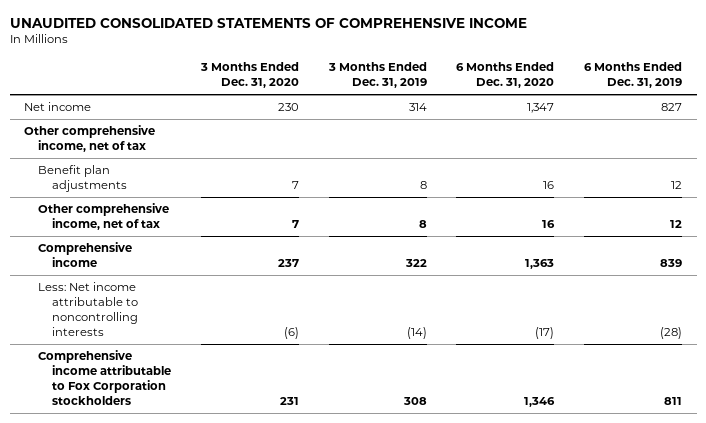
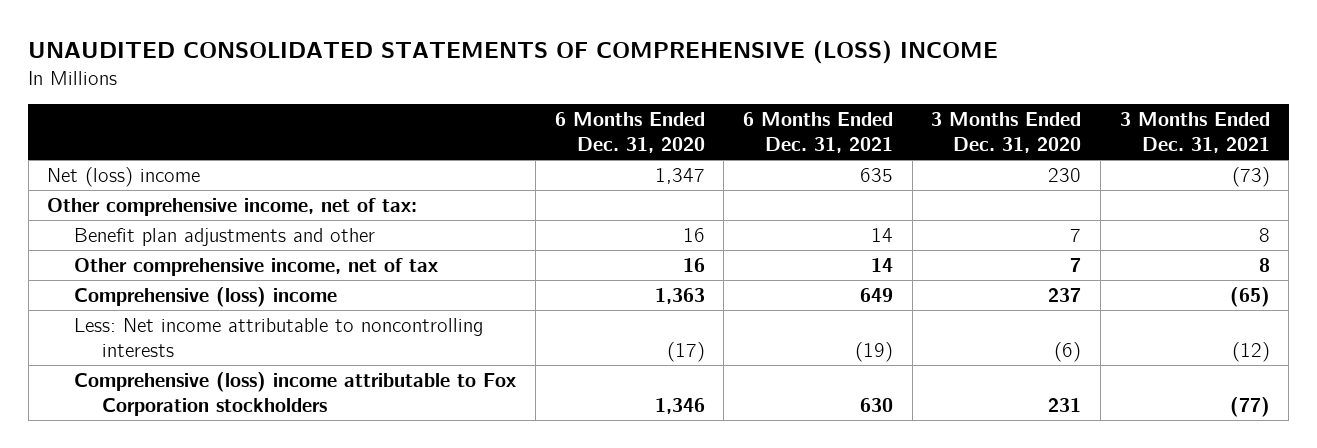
[9,17,527,28] UNAUDITED CONSOLIDATED STATEMENTS OF COMPREHENSIVE INCOME -> [28,40,999,65] UNAUDITED CONSOLIDATED STATEMENTS OF COMPREHENSIVE (LOSS) INCOME
[327,62,427,89] 3 Months Ended Dec. 31, 2019 -> none
[583,62,682,89] 6 Months Ended Dec. 31, 2019 -> none
none -> [743,111,894,153] 6 Months Ended Dec. 31, 2021
none -> [1119,111,1270,153] 3 Months Ended Dec. 31, 2021
[24,102,92,112] Net income -> [47,166,201,187] Net (loss) income
[24,125,156,152] Other comprehensive income, net of tax -> [47,197,418,216] Other comprehensive income, net of tax:
[38,165,128,192] Benefit plan adjustments -> [74,227,376,246] Benefit plan adjustments and other
[38,242,133,267] Comprehensive income -> [74,286,338,307] Comprehensive (loss) income
[38,350,172,405] Comprehensive income attributable to Fox Corporation stockholders -> [74,371,517,416] Comprehensive (loss) income attributable to Fox Corporation stockholders

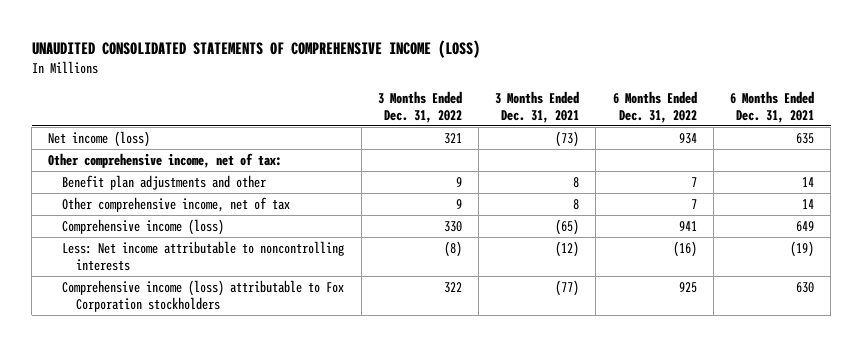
[28,40,999,65] UNAUDITED CONSOLIDATED STATEMENTS OF COMPREHENSIVE (LOSS) INCOME -> [31,39,480,58] UNAUDITED CONSOLIDATED STATEMENTS OF COMPREHENSIVE INCOME (LOSS)
[554,111,705,153] 6 Months Ended Dec. 31, 2020 -> none
[931,111,1082,153] 3 Months Ended Dec. 31, 2020 -> none
none -> [377,90,462,123] 3 Months Ended Dec. 31, 2022
none -> [612,90,697,123] 6 Months Ended Dec. 31, 2022
[47,166,201,187] Net (loss) income -> [48,130,151,147] Net income (loss)
[74,286,338,307] Comprehensive (loss) income -> [62,218,225,235] Comprehensive income (loss)
[74,371,517,416] Comprehensive (loss) income attributable to Fox Corporation stockholders -> [62,279,345,312] Comprehensive income (loss) attributable to Fox Corporation stockholders

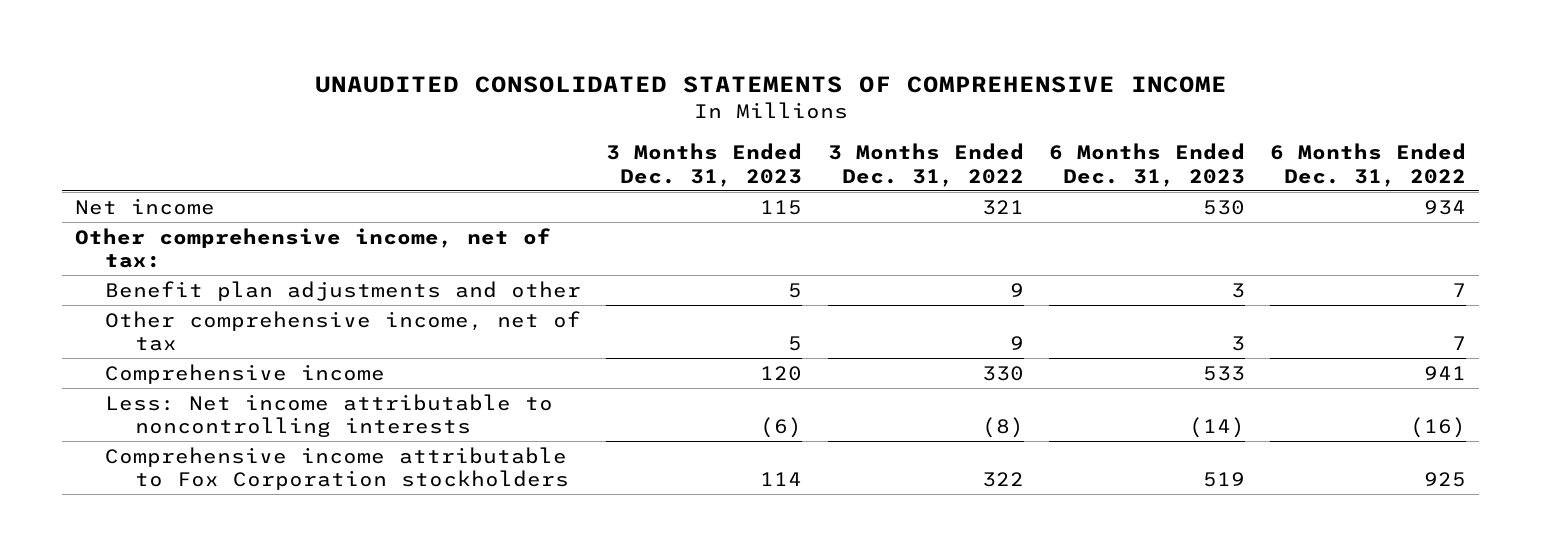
[31,39,480,58] UNAUDITED CONSOLIDATED STATEMENTS OF COMPREHENSIVE INCOME (LOSS) -> [314,75,1227,93] UNAUDITED CONSOLIDATED STATEMENTS OF COMPREHENSIVE INCOME
[495,90,580,123] 3 Months Ended Dec. 31, 2021 -> none
[730,90,815,123] 6 Months Ended Dec. 31, 2021 -> none
none -> [606,142,803,187] 3 Months Ended Dec. 31, 2023
none -> [1049,142,1246,187] 6 Months Ended Dec. 31, 2023
[48,130,151,147] Net income (loss) -> [74,197,215,215] Net income
[62,218,225,235] Comprehensive income (loss) -> [104,363,385,384] Comprehensive income
[62,279,345,312] Comprehensive income (loss) attributable to Fox Corporation stockholders -> [104,446,570,491] Comprehensive income attributable to Fox Corporation stockholders

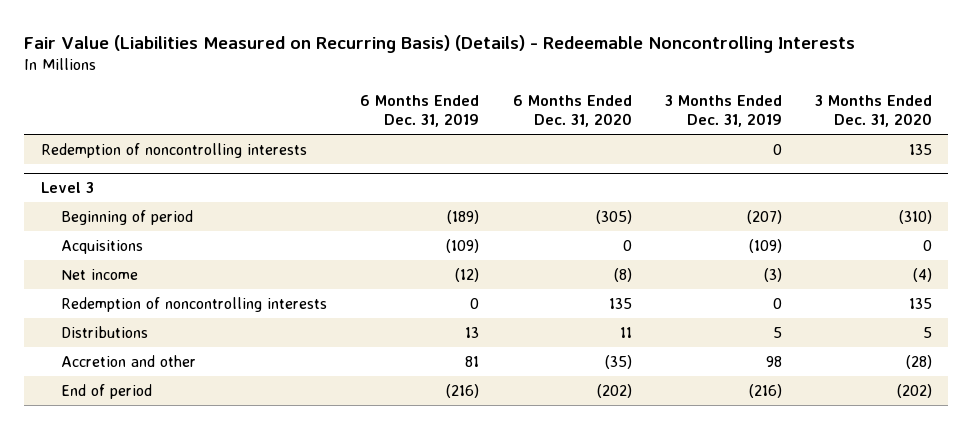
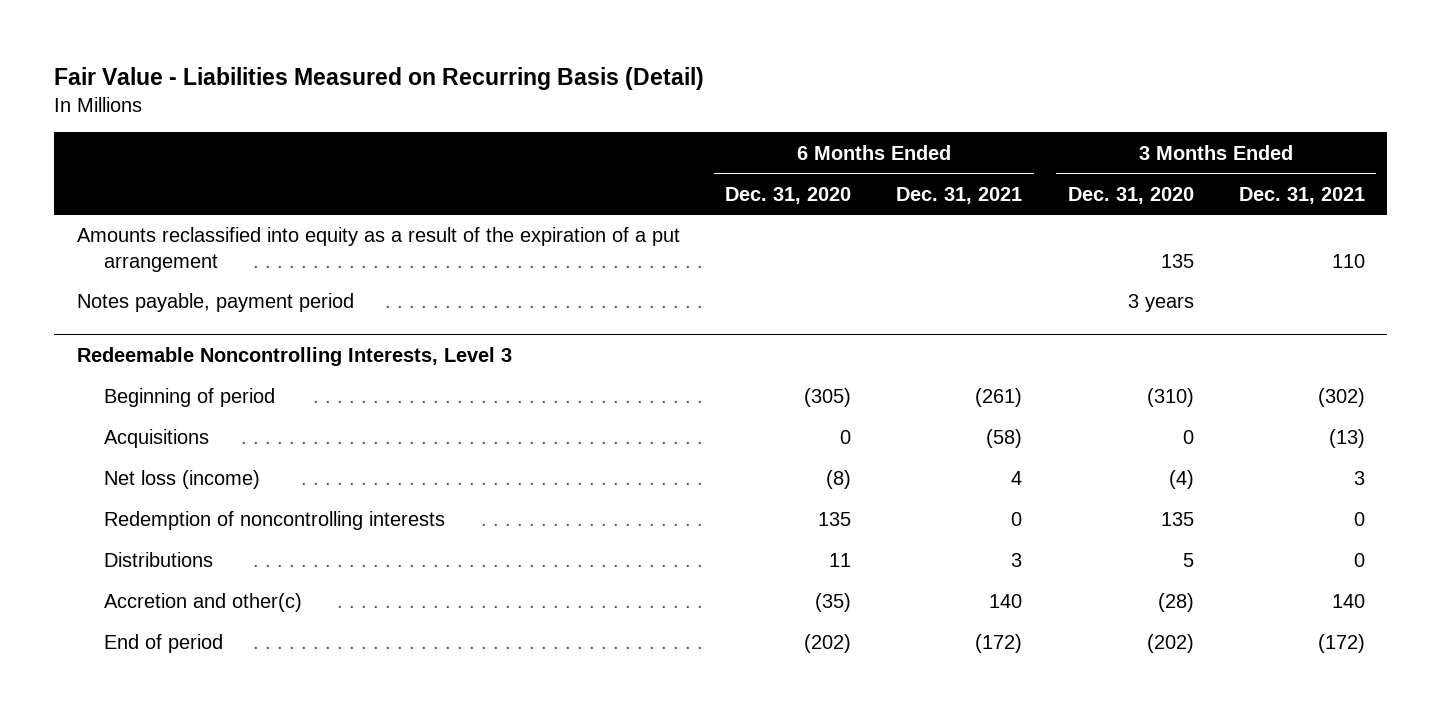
[24,34,856,53] Fair Value (Liabilities Measured on Recurring Basis) (Details) - Redeemable Noncontrolling Interests -> [54,67,705,91] Fair Value - Liabilities Measured on Recurring Basis (Detail)
[360,95,480,128] 6 Months Ended Dec. 31, 2019 -> none
[664,95,782,128] 3 Months Ended Dec. 31, 2019 -> none
none -> [896,186,1023,204] Dec. 31, 2021
none -> [1238,186,1365,204] Dec. 31, 2021
[40,182,94,194] Level 3 -> none
[40,142,307,158] Redemption of noncontrolling interests -> [76,227,680,272] Amounts reclassified into equity as a result of the expiration of a put arrangement
none -> [76,293,354,313] Notes payable, payment period
none -> [76,347,512,367] Redeemable Noncontrolling Interests, Level 3
[61,268,139,280] Net income -> [104,470,261,490] Net loss (income)
[61,354,197,367] Accretion and other -> [104,593,303,613] Accretion and other(c)

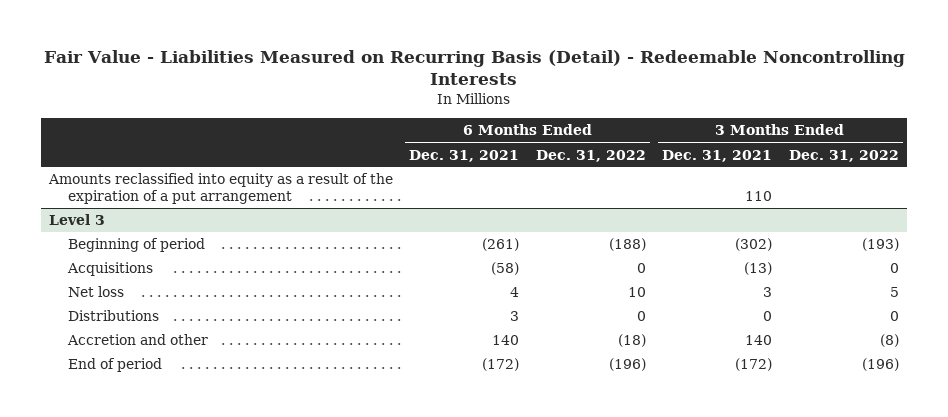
[54,67,705,91] Fair Value - Liabilities Measured on Recurring Basis (Detail) -> [43,49,905,85] Fair Value - Liabilities Measured on Recurring Basis (Detail) - Redeemable Noncontrolling Interests
[725,186,852,204] Dec. 31, 2020 -> none
[1067,186,1194,204] Dec. 31, 2020 -> none
none -> [535,149,646,162] Dec. 31, 2022
none -> [788,149,899,162] Dec. 31, 2022
[76,293,354,313] Notes payable, payment period -> none
[76,347,512,367] Redeemable Noncontrolling Interests, Level 3 -> none
none -> [48,214,105,226] Level 3
[104,511,446,531] Redemption of noncontrolling interests -> none
[104,470,261,490] Net loss (income) -> [68,286,125,298] Net loss
[104,593,303,613] Accretion and other(c) -> [67,334,209,346] Accretion and other

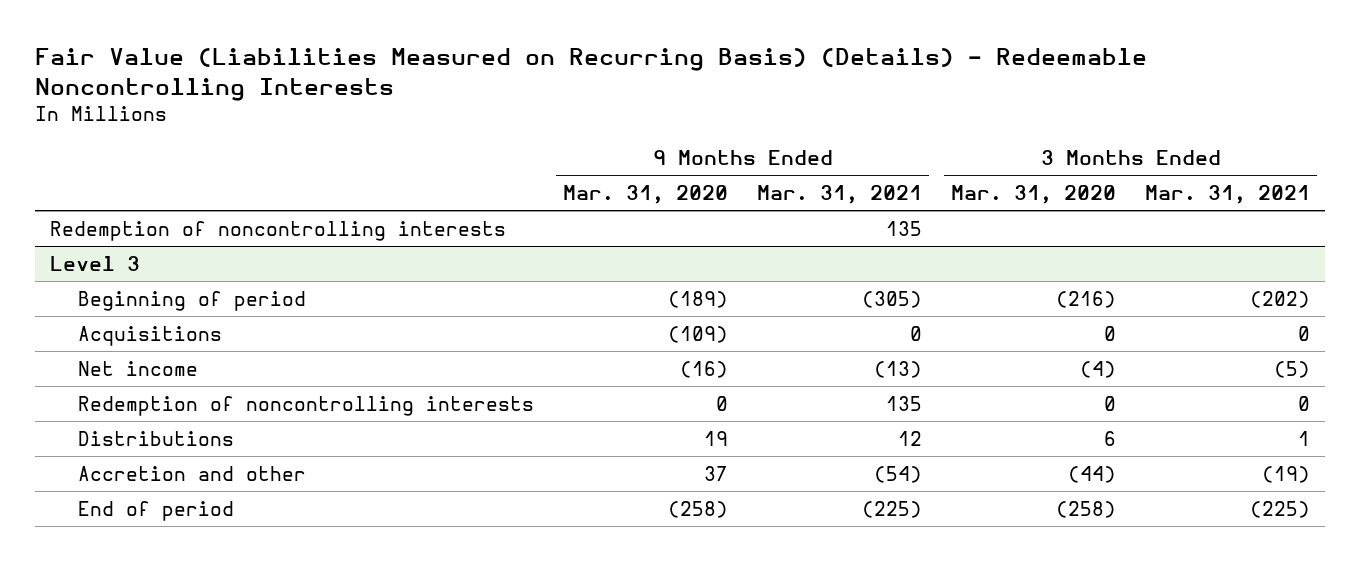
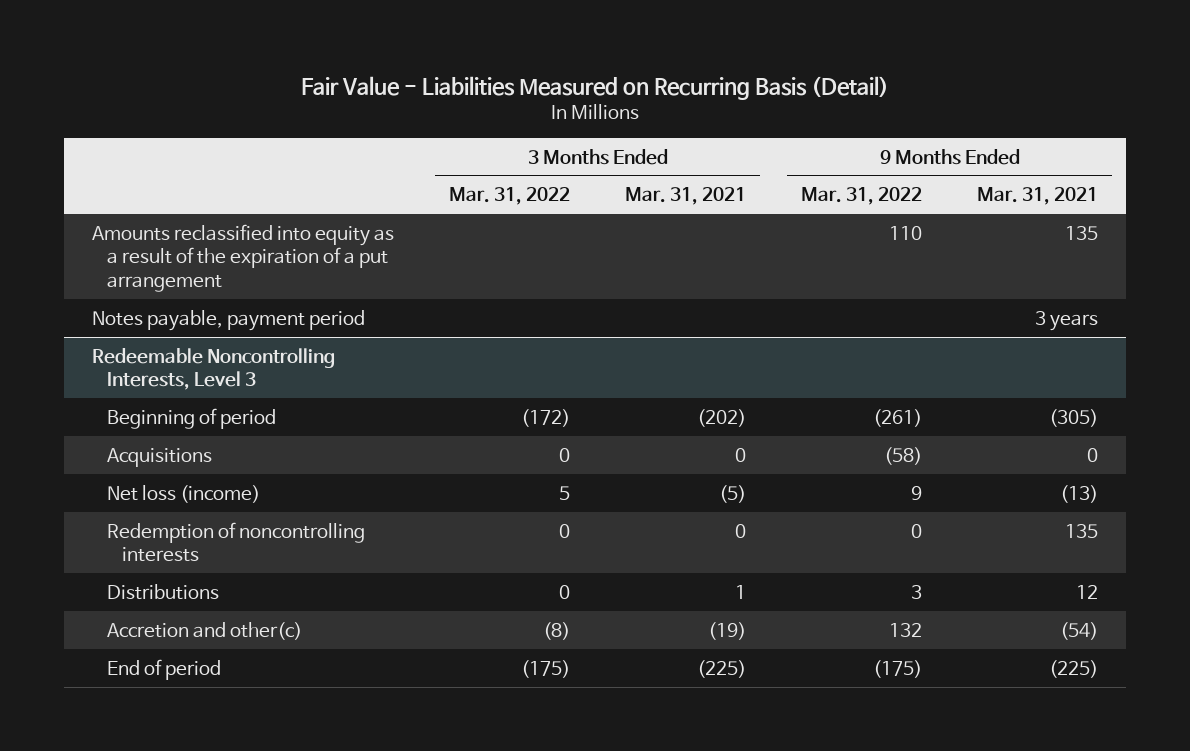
[35,48,1148,101] Fair Value (Liabilities Measured on Recurring Basis) (Details) - Redeemable Noncontrolling Interests -> [301,75,890,100] Fair Value - Liabilities Measured on Recurring Basis (Detail)
[563,184,729,204] Mar. 31, 2020 -> none
[951,184,1117,204] Mar. 31, 2020 -> none
none -> [448,187,570,206] Mar. 31, 2022
none -> [801,187,923,206] Mar. 31, 2022
[49,255,140,271] Level 3 -> none
[49,220,506,241] Redemption of noncontrolling interests -> [91,223,394,293] Amounts reclassified into equity as a result of the expiration of a put arrangement
none -> [91,309,365,331] Notes payable, payment period
none -> [91,347,335,391] Redeemable Noncontrolling Interests, Level 3
[78,360,199,376] Net income -> [106,484,260,503] Net loss (income)
[78,465,307,481] Accretion and other -> [106,621,302,640] Accretion and other(c)

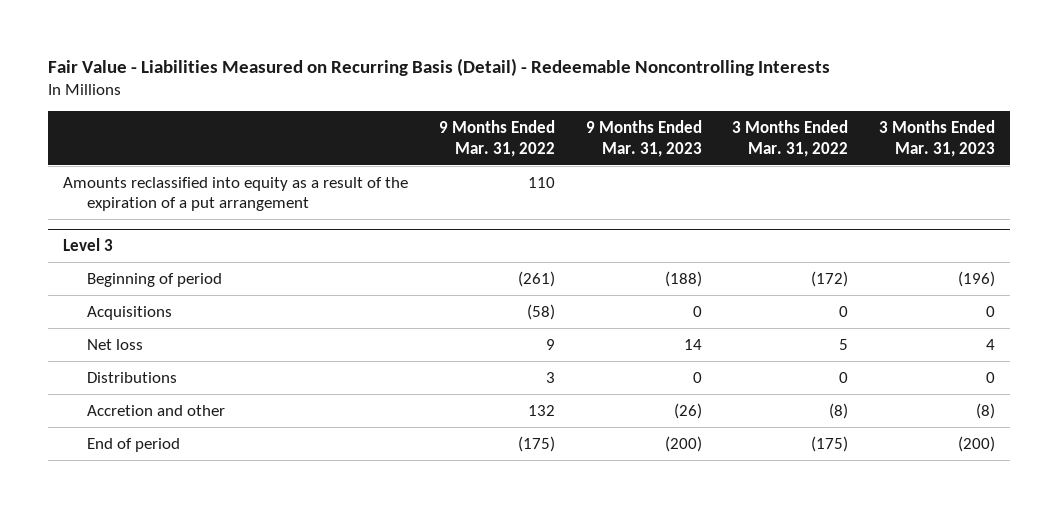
[301,75,890,100] Fair Value - Liabilities Measured on Recurring Basis (Detail) -> [47,58,830,77] Fair Value - Liabilities Measured on Recurring Basis (Detail) - Redeemable Noncontrolling Interests
[625,187,747,206] Mar. 31, 2021 -> none
[977,187,1099,206] Mar. 31, 2021 -> none
none -> [585,120,702,157] 9 Months Ended Mar. 31, 2023
none -> [878,120,995,157] 3 Months Ended Mar. 31, 2023
[91,309,365,331] Notes payable, payment period -> none
[91,347,335,391] Redeemable Noncontrolling Interests, Level 3 -> none
none -> [63,237,114,251] Level 3
[106,521,365,563] Redemption of noncontrolling interests -> none
[106,484,260,503] Net loss (income) -> [87,338,144,350] Net loss
[106,621,302,640] Accretion and other(c) -> [87,404,226,416] Accretion and other

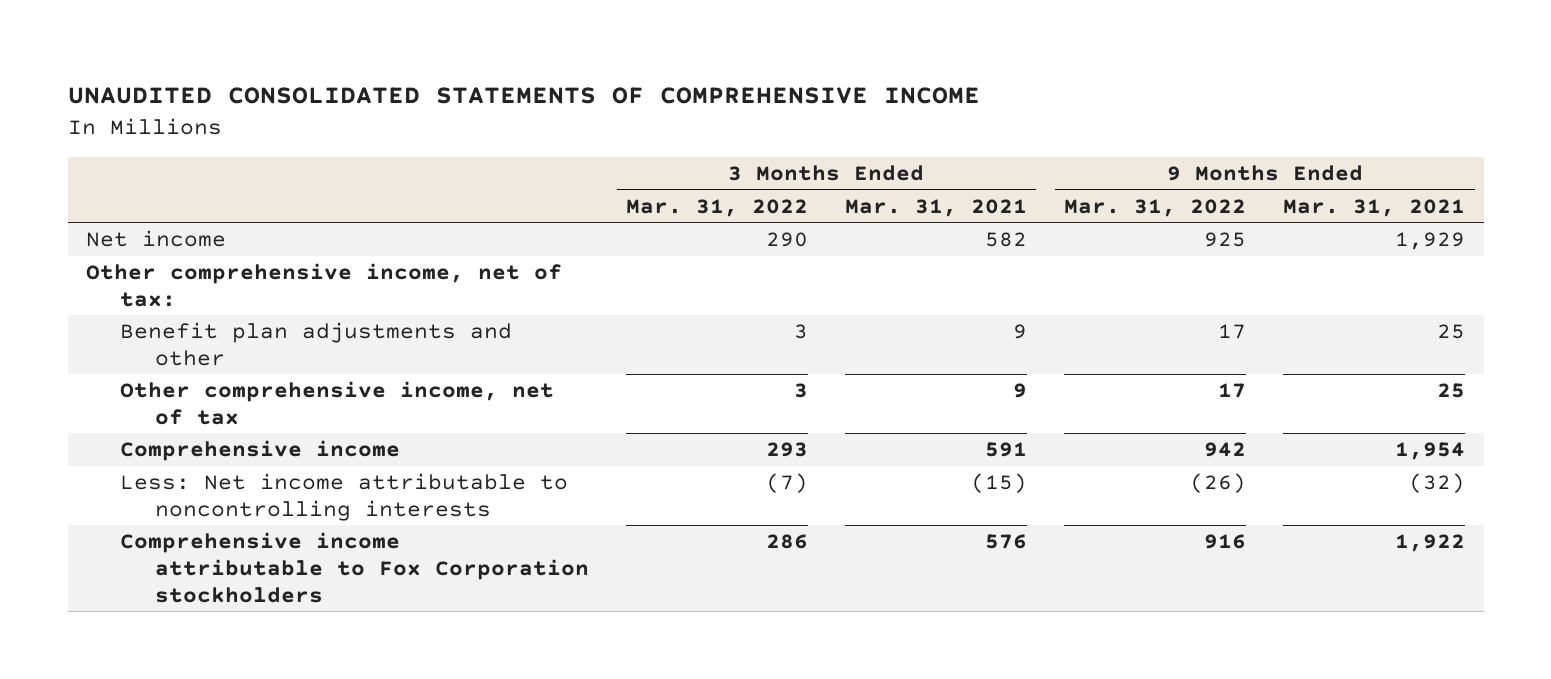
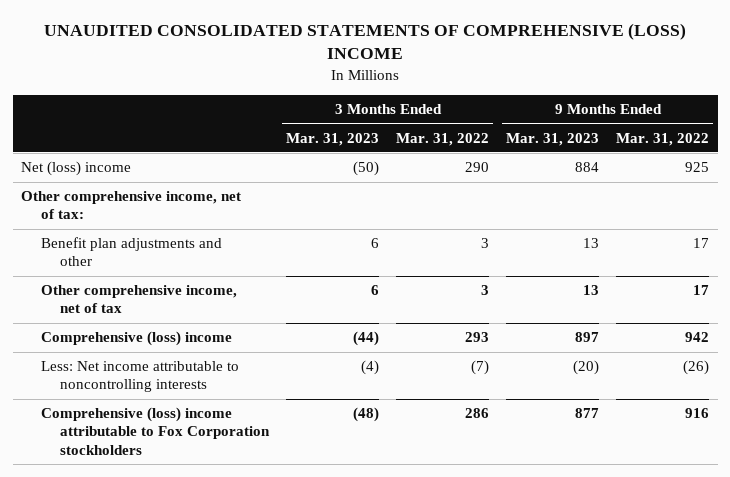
[67,87,980,105] UNAUDITED CONSOLIDATED STATEMENTS OF COMPREHENSIVE INCOME -> [44,23,687,60] UNAUDITED CONSOLIDATED STATEMENTS OF COMPREHENSIVE (LOSS) INCOME
[844,198,1027,217] Mar. 31, 2021 -> none
[1283,198,1466,217] Mar. 31, 2021 -> none
none -> [286,132,380,146] Mar. 31, 2023
none -> [506,132,600,146] Mar. 31, 2023
[86,230,227,248] Net income -> [21,161,132,177] Net (loss) income
[120,440,401,462] Comprehensive income -> [40,331,232,347] Comprehensive (loss) income
[120,532,589,603] Comprehensive income attributable to Fox Corporation stockholders -> [40,407,271,455] Comprehensive (loss) income attributable to Fox Corporation stockholders

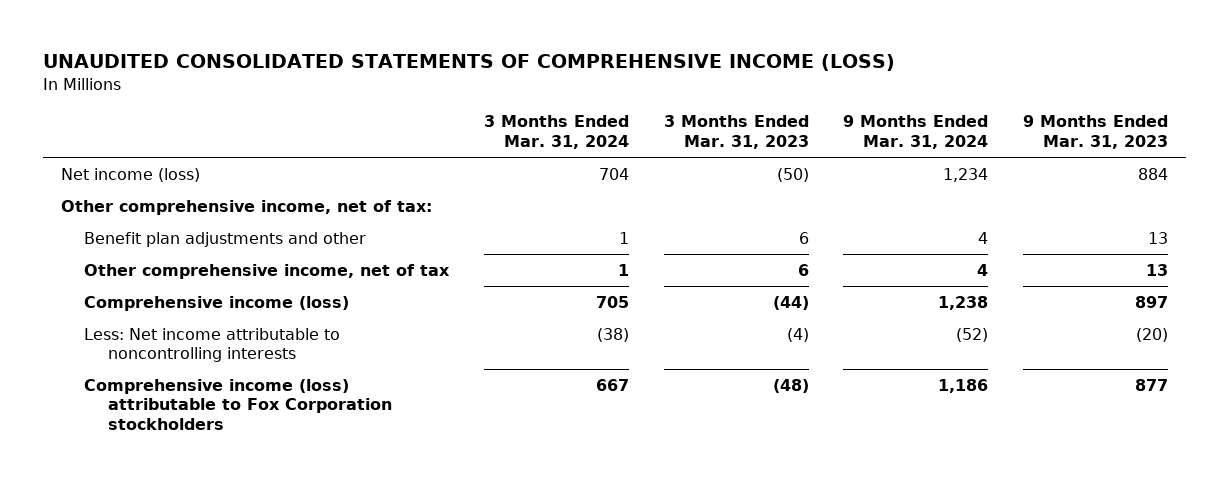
[44,23,687,60] UNAUDITED CONSOLIDATED STATEMENTS OF COMPREHENSIVE (LOSS) INCOME -> [43,54,896,72] UNAUDITED CONSOLIDATED STATEMENTS OF COMPREHENSIVE INCOME (LOSS)
[396,132,490,146] Mar. 31, 2022 -> none
[616,132,710,146] Mar. 31, 2022 -> none
none -> [483,115,629,150] 3 Months Ended Mar. 31, 2024
none -> [843,115,989,150] 9 Months Ended Mar. 31, 2024
[21,161,132,177] Net (loss) income -> [60,167,200,182] Net income (loss)
[40,331,232,347] Comprehensive (loss) income -> [84,295,350,311] Comprehensive income (loss)
[40,407,271,455] Comprehensive (loss) income attributable to Fox Corporation stockholders -> [84,378,392,431] Comprehensive income (loss) attributable to Fox Corporation stockholders

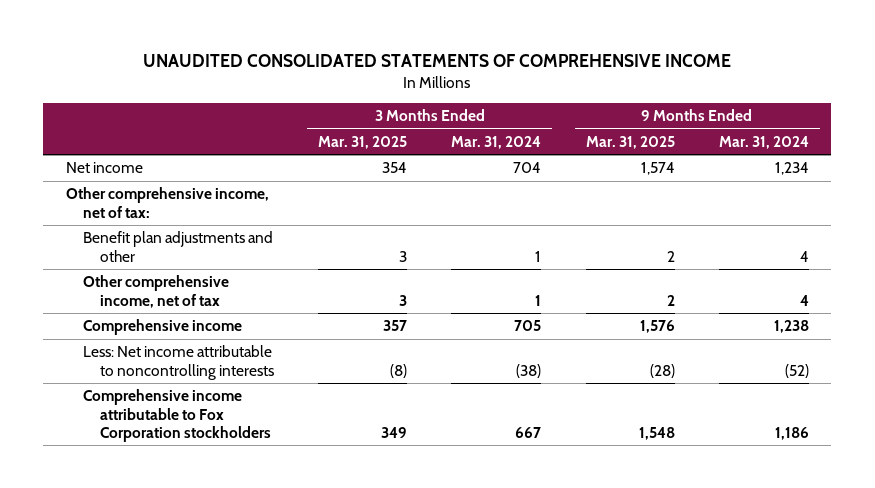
[43,54,896,72] UNAUDITED CONSOLIDATED STATEMENTS OF COMPREHENSIVE INCOME (LOSS) -> [143,54,732,68] UNAUDITED CONSOLIDATED STATEMENTS OF COMPREHENSIVE INCOME
[663,115,809,150] 3 Months Ended Mar. 31, 2023 -> none
[1023,115,1169,150] 9 Months Ended Mar. 31, 2023 -> none
none -> [317,135,407,149] Mar. 31, 2025
none -> [585,135,675,149] Mar. 31, 2025
[60,167,200,182] Net income (loss) -> [65,162,143,174] Net income
[84,295,350,311] Comprehensive income (loss) -> [82,319,242,336] Comprehensive income
[84,378,392,431] Comprehensive income (loss) attributable to Fox Corporation stockholders -> [82,389,271,442] Comprehensive income attributable to Fox Corporation stockholders

